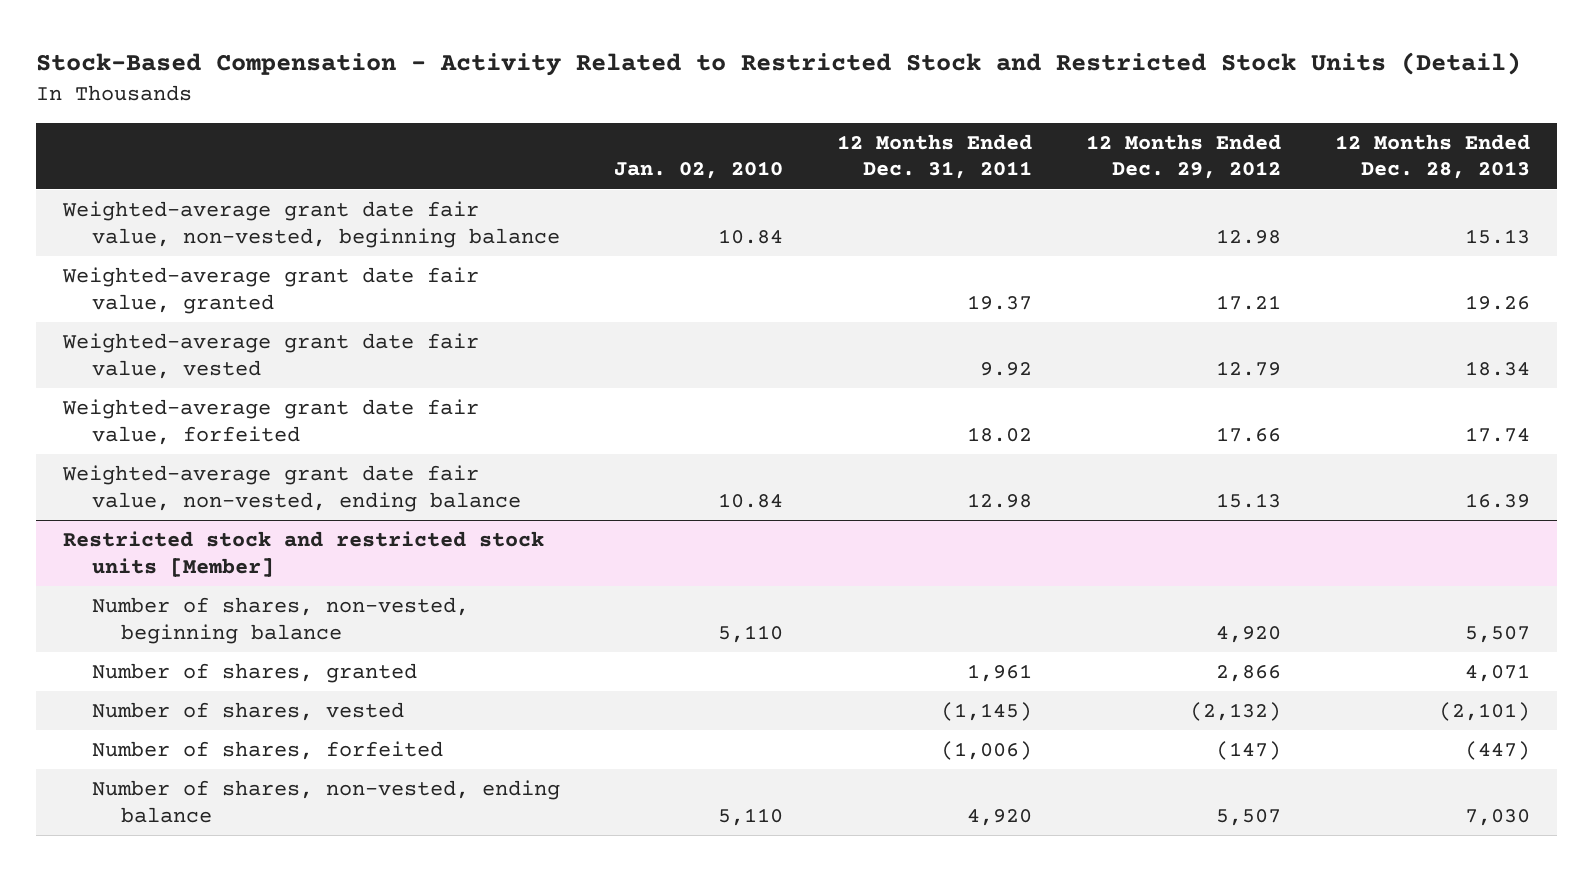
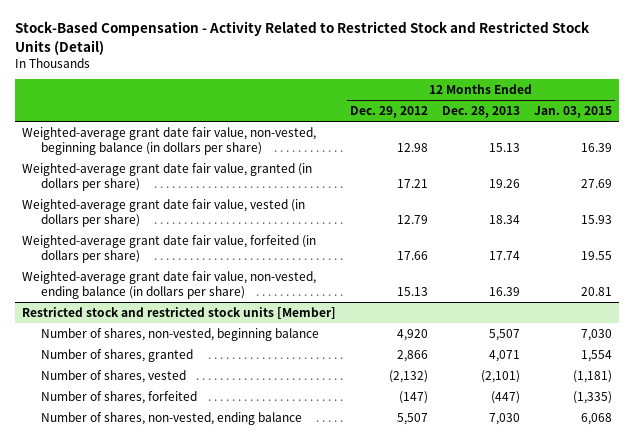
[614,161,784,180] Jan. 02, 2010 -> none
[837,133,1033,180] 12 Months Ended Dec. 31, 2011 -> none
none -> [533,106,612,119] Jan. 03, 2015
[62,201,561,248] Weighted-average grant date fair value, non-vested, beginning balance -> [22,126,317,155] Weighted-average grant date fair value, non-vested, beginning balance (in dollars per share)
[62,267,480,314] Weighted-average grant date fair value, granted -> [22,162,313,191] Weighted-average grant date fair value, granted (in dollars per share)
[62,333,480,379] Weighted-average grant date fair value, vested -> [22,198,306,227] Weighted-average grant date fair value, vested (in dollars per share)
[62,399,480,445] Weighted-average grant date fair value, forfeited -> [22,234,317,263] Weighted-average grant date fair value, forfeited (in dollars per share)
[62,465,522,512] Weighted-average grant date fair value, non-vested, ending balance -> [22,270,317,299] Weighted-average grant date fair value, non-vested, ending balance (in dollars per share)

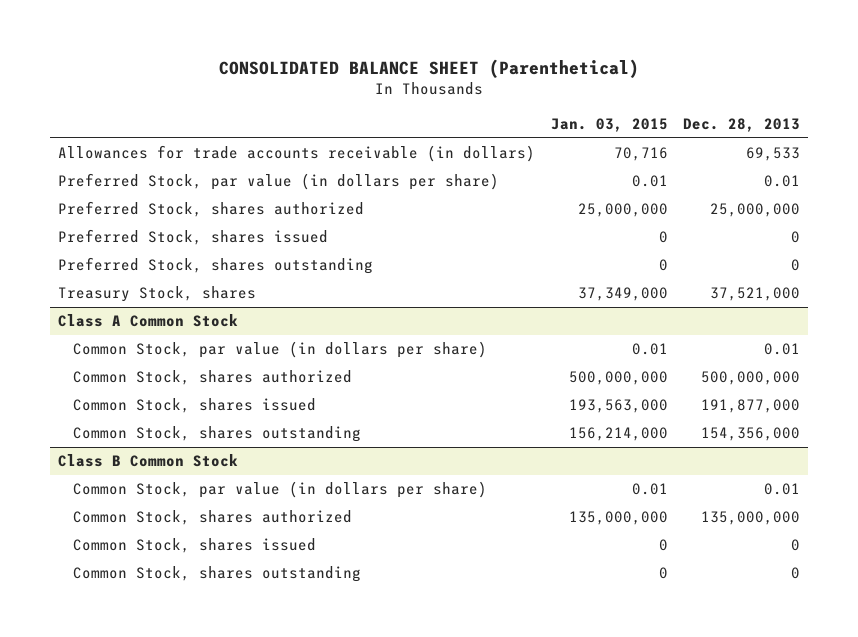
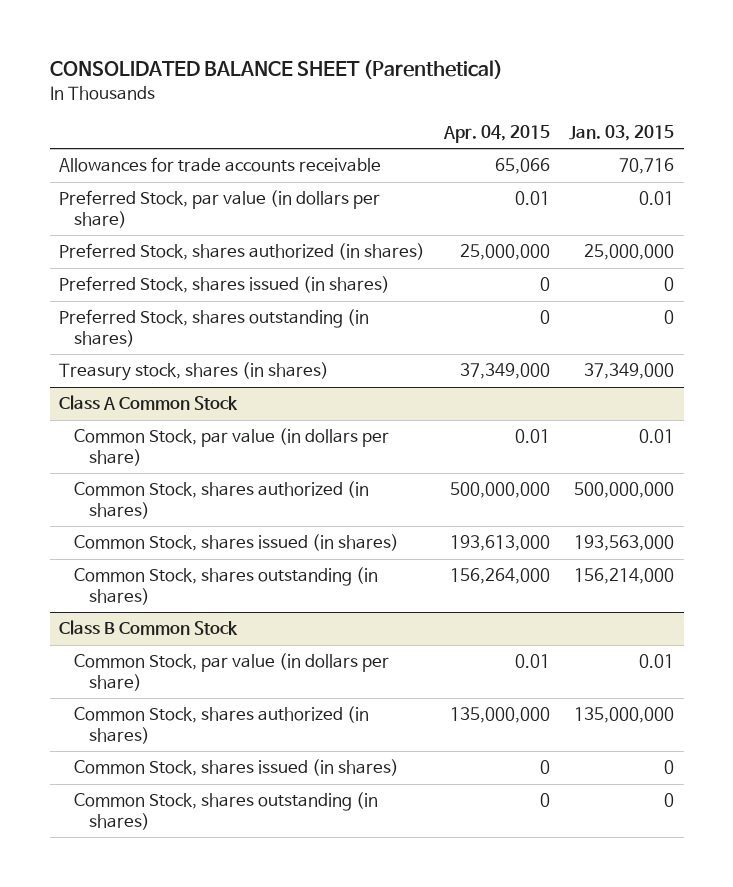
[683,117,801,132] Dec. 28, 2013 -> none
none -> [443,125,551,144] Apr. 04, 2015
[58,145,536,163] Allowances for trade accounts receivable (in dollars) -> [59,157,382,173] Allowances for trade accounts receivable
[58,201,365,218] Preferred Stock, shares authorized -> [59,243,426,261] Preferred Stock, shares authorized (in shares)
[58,229,329,246] Preferred Stock, shares issued -> [59,276,391,294] Preferred Stock, shares issued (in shares)
[58,257,374,275] Preferred Stock, shares outstanding -> [59,309,370,347] Preferred Stock, shares outstanding (in shares)
[58,286,257,303] Treasury Stock, shares -> [59,362,330,382] Treasury stock, shares (in shares)
[72,370,352,386] Common Stock, shares authorized -> [74,481,370,519] Common Stock, shares authorized (in shares)
[72,398,316,414] Common Stock, shares issued -> [74,534,400,552] Common Stock, shares issued (in shares)
[72,426,361,443] Common Stock, shares outstanding -> [74,567,379,605] Common Stock, shares outstanding (in shares)
[72,510,352,526] Common Stock, shares authorized -> [74,706,370,744] Common Stock, shares authorized (in shares)
[72,538,316,554] Common Stock, shares issued -> [74,759,400,777] Common Stock, shares issued (in shares)
[72,566,361,583] Common Stock, shares outstanding -> [74,792,379,830] Common Stock, shares outstanding (in shares)

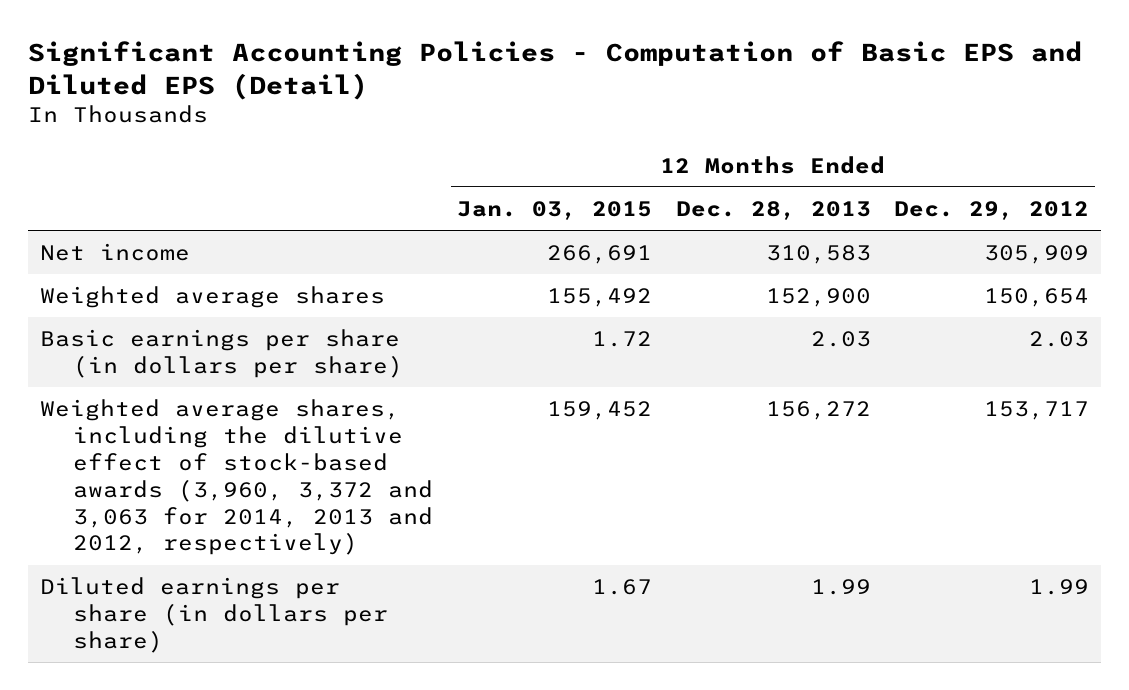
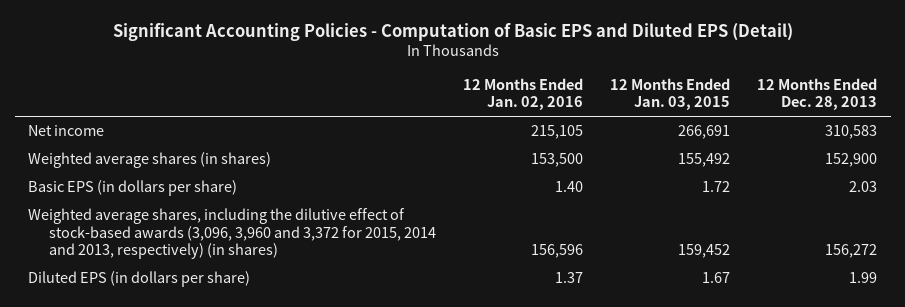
[894,201,1090,221] Dec. 29, 2012 -> none
none -> [462,78,583,111] 12 Months Ended Jan. 02, 2016
[39,286,385,309] Weighted average shares -> [28,152,272,169] Weighted average shares (in shares)
[39,329,404,378] Basic earnings per share (in dollars per share) -> [28,180,238,197] Basic EPS (in dollars per share)
[39,399,434,556] Weighted average shares, including the dilutive effect of stock-based awards (3,960, 3,372 and 3,063 for 2014, 2013 and 2012, respectively) -> [28,208,436,259] Weighted average shares, including the dilutive effect of stock-based awards (3,096, 3,960 and 3,372 for 2015, 2014 and 2013, respectively) (in shares)
[39,577,389,653] Diluted earnings per share (in dollars per share) -> [28,271,251,288] Diluted EPS (in dollars per share)

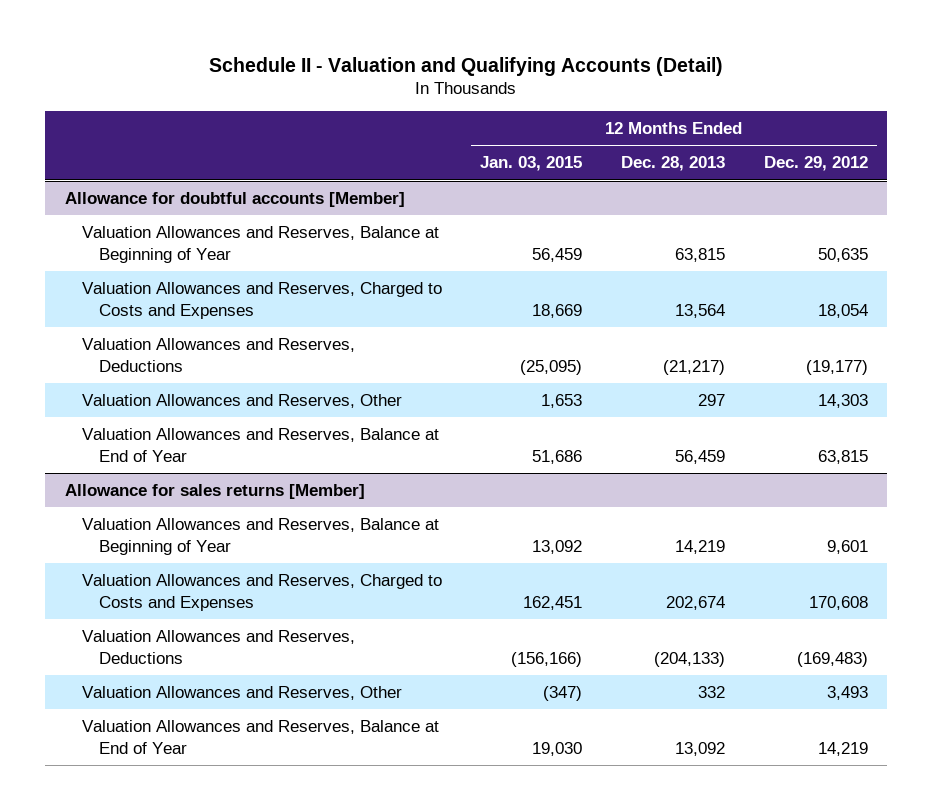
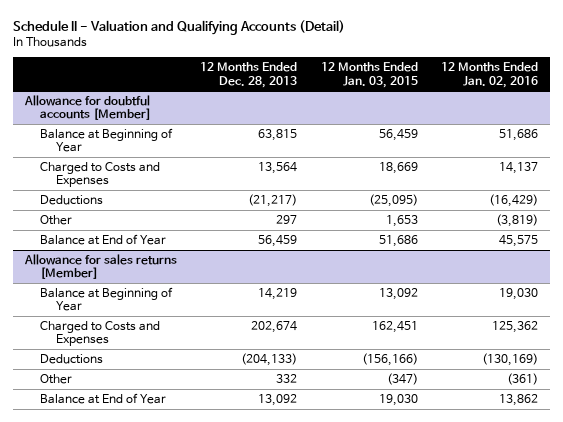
[763,156,868,172] Dec. 29, 2012 -> none
none -> [441,62,539,88] 12 Months Ended Jan. 02, 2016
[81,225,439,263] Valuation Allowances and Reserves, Balance at Beginning of Year -> [40,128,174,153] Balance at Beginning of Year
[81,281,442,319] Valuation Allowances and Reserves, Charged to Costs and Expenses -> [40,162,161,188] Charged to Costs and Expenses
[81,337,355,372] Valuation Allowances and Reserves, Deductions -> [40,195,104,206] Deductions
[81,393,402,408] Valuation Allowances and Reserves, Other -> [40,215,73,226] Other
[81,427,439,462] Valuation Allowances and Reserves, Balance at End of Year -> [40,234,167,246] Balance at End of Year
[81,517,439,555] Valuation Allowances and Reserves, Balance at Beginning of Year -> [40,287,174,312] Balance at Beginning of Year
[81,573,442,611] Valuation Allowances and Reserves, Charged to Costs and Expenses -> [40,321,161,347] Charged to Costs and Expenses
[81,629,355,664] Valuation Allowances and Reserves, Deductions -> [40,354,104,365] Deductions
[81,685,402,700] Valuation Allowances and Reserves, Other -> [40,374,73,385] Other
[81,719,439,754] Valuation Allowances and Reserves, Balance at End of Year -> [40,393,167,405] Balance at End of Year

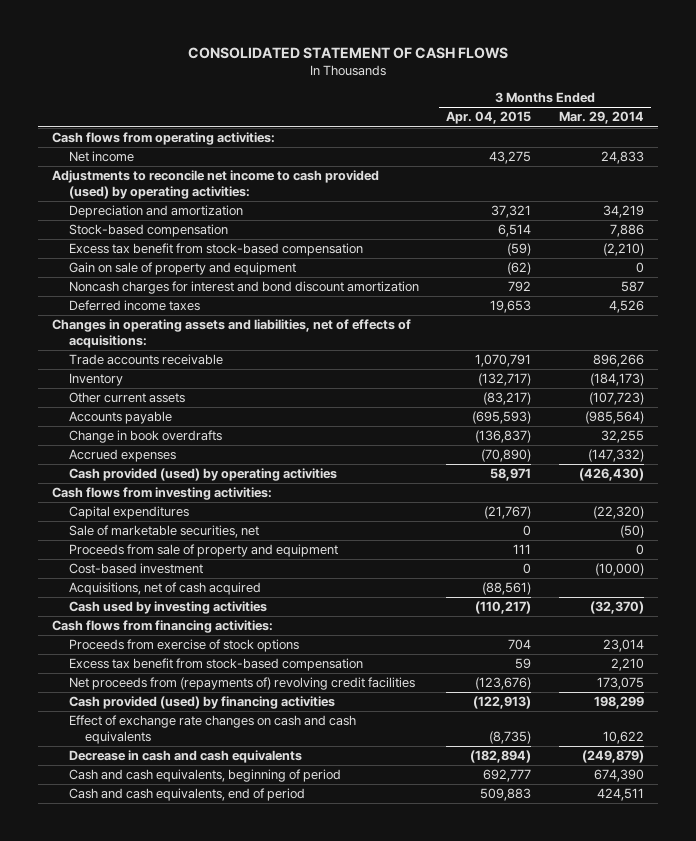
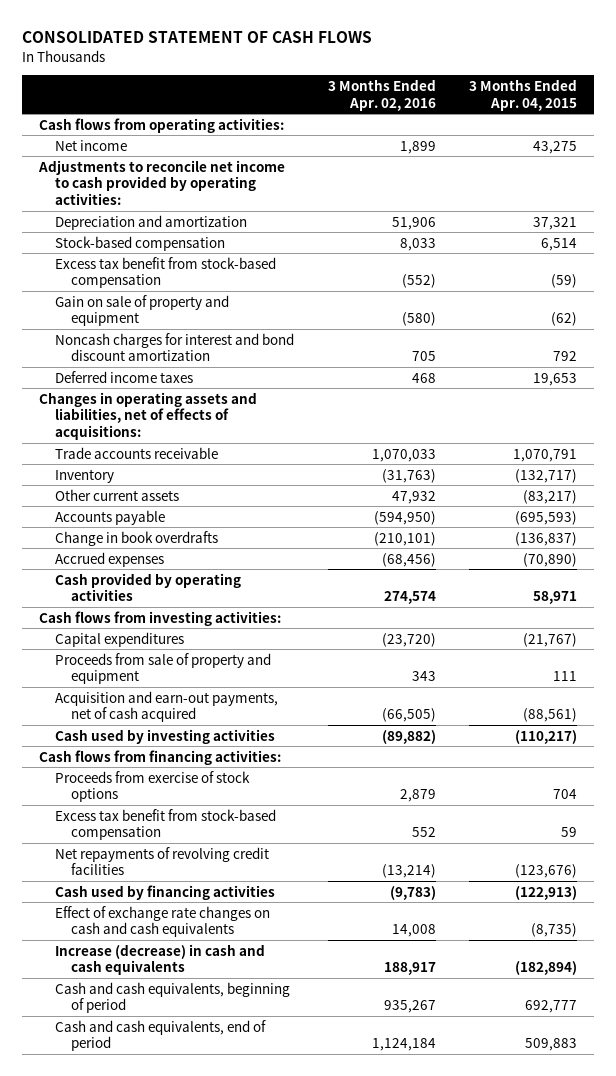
[559,111,645,125] Mar. 29, 2014 -> none
none -> [327,78,436,111] 3 Months Ended Apr. 02, 2016
[51,170,379,199] Adjustments to reconcile net income to cash provided (used) by operating activities: -> [37,159,285,206] Adjustments to reconcile net income to cash provided by operating activities:
[68,468,337,482] Cash provided (used) by operating activities -> [55,572,242,602] Cash provided by operating activities
[68,525,259,539] Sale of marketable securities, net -> none
[68,563,203,575] Cost-based investment -> none
[68,582,261,596] Acquisitions, net of cash acquired -> [55,690,279,723] Acquisition and earn-out payments, net of cash acquired
[68,677,415,691] Net proceeds from (repayments of) revolving credit facilities -> [55,846,270,876] Net repayments of revolving credit facilities
[68,696,335,710] Cash provided (used) by financing activities -> [55,884,276,900] Cash used by financing activities
[68,750,302,764] Decrease in cash and cash equivalents -> [55,943,266,976] Increase (decrease) in cash and cash equivalents

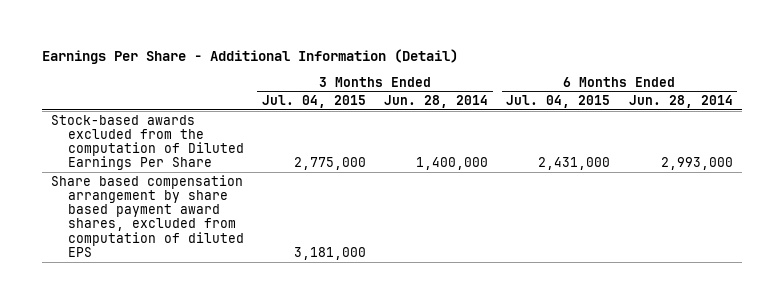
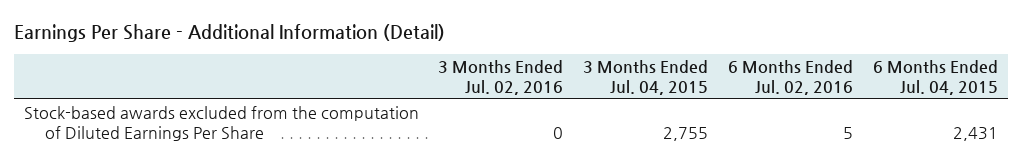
[384,95,489,109] Jun. 28, 2014 -> none
[628,95,733,109] Jun. 28, 2014 -> none
none -> [438,60,564,95] 3 Months Ended Jul. 02, 2016
none -> [727,60,853,95] 6 Months Ended Jul. 02, 2016
[51,174,244,257] Share based compensation arrangement by share based payment award shares, excluded from computation of diluted EPS -> none
[293,157,366,171] 2,775,000 -> [663,126,709,141] 2,755
[538,157,611,171] 2,431,000 -> [952,126,998,141] 2,431

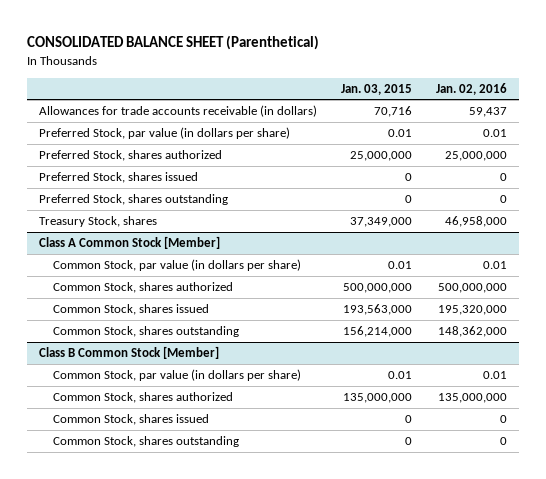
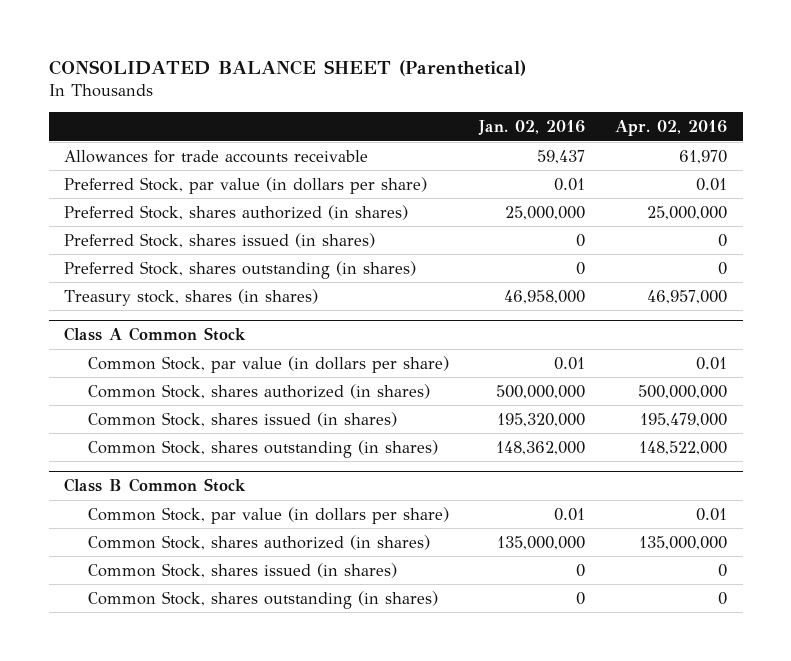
[341,83,413,95] Jan. 03, 2015 -> none
none -> [615,120,728,137] Apr. 02, 2016
[39,105,318,118] Allowances for trade accounts receivable (in dollars) -> [63,149,368,163] Allowances for trade accounts receivable
[39,150,223,162] Preferred Stock, shares authorized -> [63,204,408,220] Preferred Stock, shares authorized (in shares)
[39,172,199,184] Preferred Stock, shares issued -> [63,232,375,248] Preferred Stock, shares issued (in shares)
[39,194,229,206] Preferred Stock, shares outstanding -> [63,260,416,279] Preferred Stock, shares outstanding (in shares)
[39,216,158,228] Treasury Stock, shares -> [63,288,318,306] Treasury stock, shares (in shares)
[39,236,221,250] Class A Common Stock [Member] -> [63,327,246,342] Class A Common Stock
[52,282,233,294] Common Stock, shares authorized -> [87,383,430,399] Common Stock, shares authorized (in shares)
[52,304,209,316] Common Stock, shares issued -> [87,411,397,427] Common Stock, shares issued (in shares)
[52,326,239,338] Common Stock, shares outstanding -> [87,439,438,458] Common Stock, shares outstanding (in shares)
[39,346,220,360] Class B Common Stock [Member] -> [63,478,246,493] Class B Common Stock
[52,392,233,404] Common Stock, shares authorized -> [87,534,430,550] Common Stock, shares authorized (in shares)
[52,414,209,426] Common Stock, shares issued -> [87,562,397,578] Common Stock, shares issued (in shares)
[52,436,239,448] Common Stock, shares outstanding -> [87,590,438,609] Common Stock, shares outstanding (in shares)

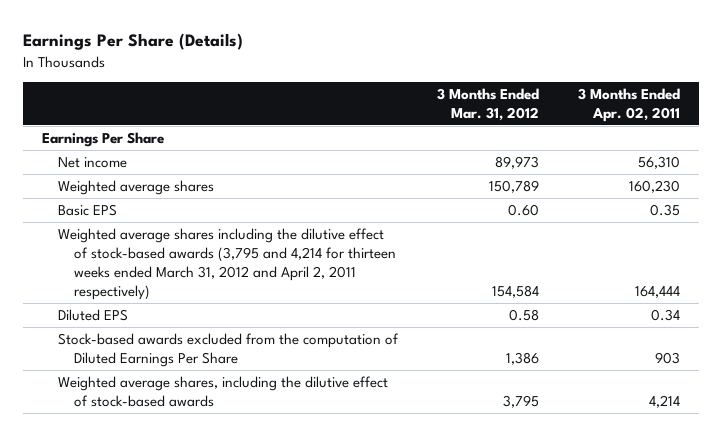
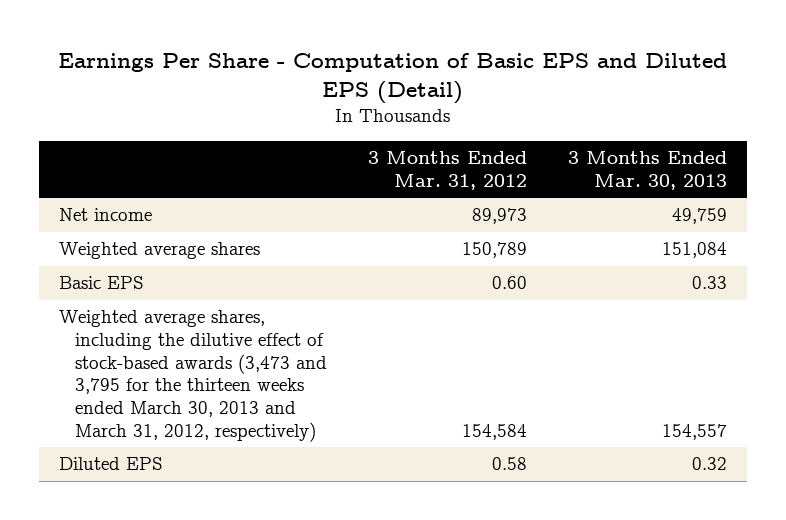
[22,33,243,51] Earnings Per Share (Details) -> [57,52,727,104] Earnings Per Share - Computation of Basic EPS and Diluted EPS (Detail)
[578,87,681,122] 3 Months Ended Apr. 02, 2011 -> none
none -> [567,151,727,191] 3 Months Ended Mar. 30, 2013
[42,132,165,148] Earnings Per Share -> none
[58,228,397,300] Weighted average shares including the dilutive effect of stock-based awards (3,795 and 4,214 for thirteen weeks ended March 31, 2012 and April 2, 2011 respectively) -> [59,310,328,442] Weighted average shares, including the dilutive effect of stock-based awards (3,473 and 3,795 for the thirteen weeks ended March 30, 2013 and March 31, 2012, respectively)
[58,333,400,367] Stock-based awards excluded from the computation of Diluted Earnings Per Share -> none
[58,376,389,407] Weighted average shares, including the dilutive effect of stock-based awards -> none

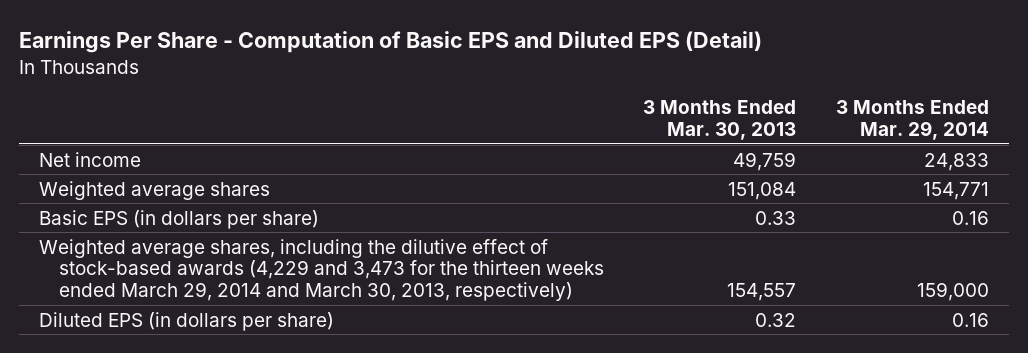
[368,151,528,191] 3 Months Ended Mar. 31, 2012 -> none
none -> [835,100,989,140] 3 Months Ended Mar. 29, 2014
[59,276,145,290] Basic EPS -> [38,209,319,229] Basic EPS (in dollars per share)
[59,310,328,442] Weighted average shares, including the dilutive effect of stock-based awards (3,473 and 3,795 for the thirteen weeks ended March 30, 2013 and March 31, 2012, respectively) -> [38,238,605,302] Weighted average shares, including the dilutive effect of stock-based awards (4,229 and 3,473 for the thirteen weeks ended March 29, 2014 and March 30, 2013, respectively)
[59,457,164,471] Diluted EPS -> [38,311,334,331] Diluted EPS (in dollars per share)

